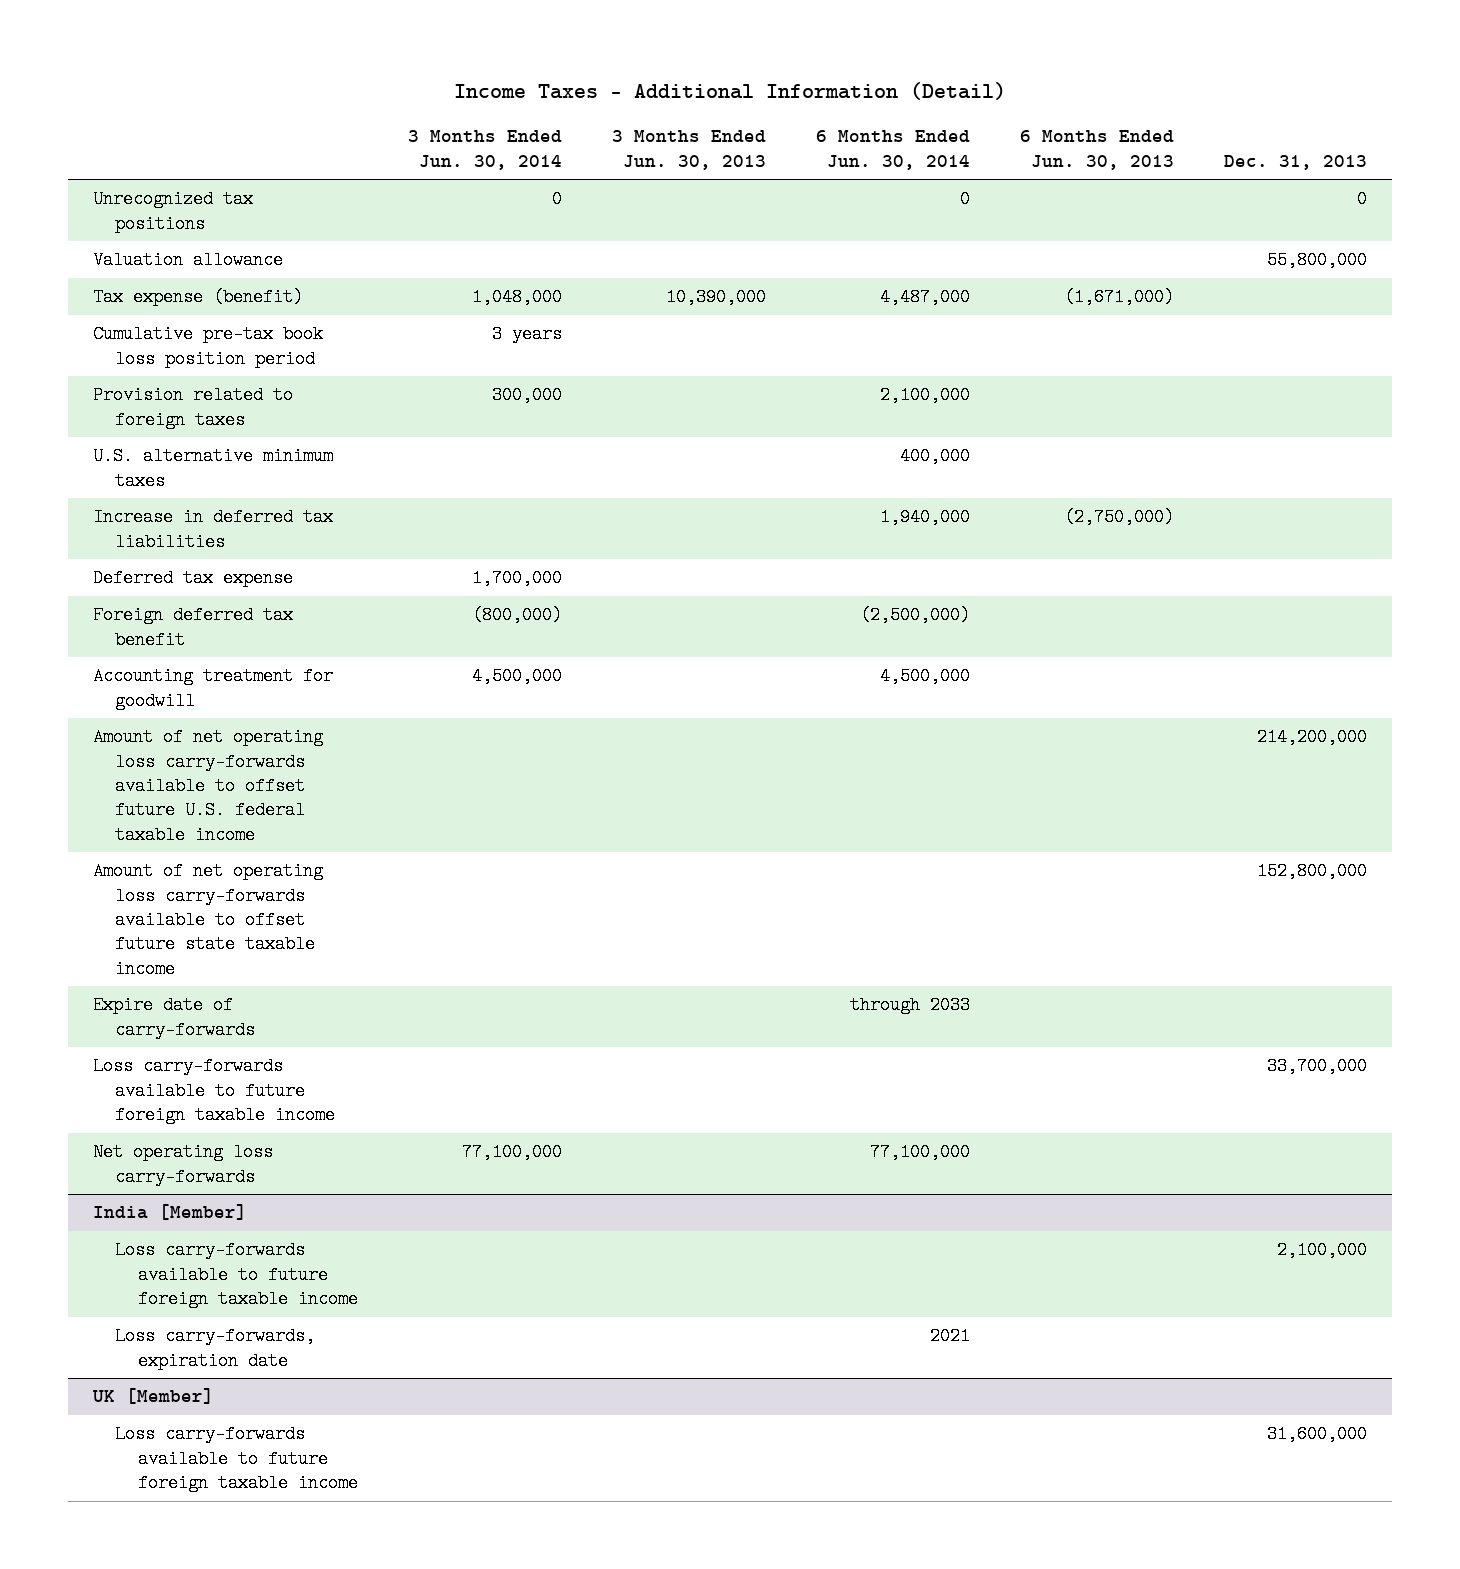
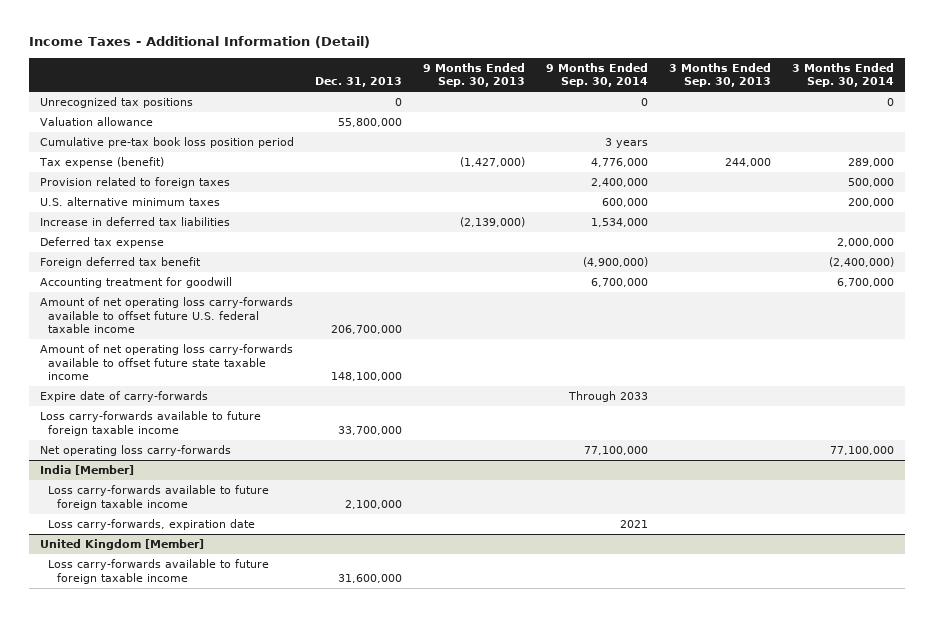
[407,130,562,170] 3 Months Ended Jun. 30, 2014 -> none
[611,130,766,170] 3 Months Ended Jun. 30, 2013 -> none
[815,130,970,170] 6 Months Ended Jun. 30, 2014 -> none
[1019,130,1174,170] 6 Months Ended Jun. 30, 2013 -> none
none -> [422,62,525,88] 9 Months Ended Sep. 30, 2013
none -> [545,62,648,88] 9 Months Ended Sep. 30, 2014
none -> [669,62,772,88] 3 Months Ended Sep. 30, 2013
none -> [792,62,895,88] 3 Months Ended Sep. 30, 2014
[92,288,303,307] Tax expense (benefit) -> [38,157,164,169] Tax expense (benefit)
[1256,728,1367,747] 214,200,000 -> [330,325,402,335] 206,700,000
[1256,862,1367,881] 152,800,000 -> [330,372,402,382] 148,100,000
[91,1388,214,1405] UK [Member] -> [39,539,204,551] United Kingdom [Member]

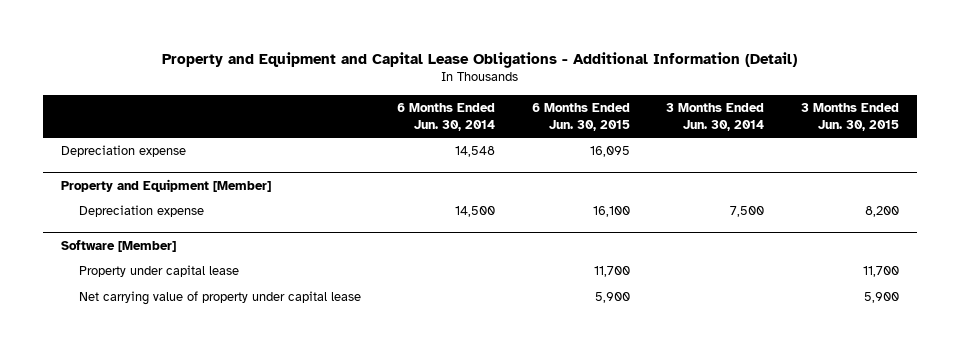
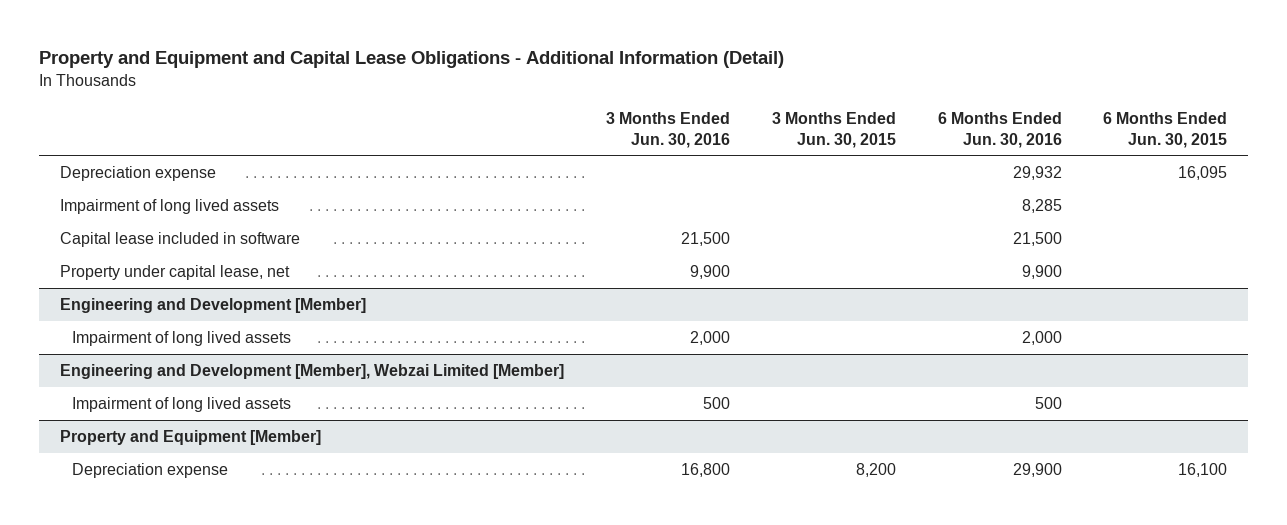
[397,103,496,131] 6 Months Ended Jun. 30, 2014 -> none
[666,103,765,131] 3 Months Ended Jun. 30, 2014 -> none
none -> [605,112,730,148] 3 Months Ended Jun. 30, 2016
none -> [937,112,1062,148] 6 Months Ended Jun. 30, 2016
none -> [60,198,280,214] Impairment of long lived assets
none -> [60,231,301,247] Capital lease included in software
none -> [60,264,291,280] Property under capital lease, net
none -> [60,297,367,313] Engineering and Development [Member]
none -> [72,330,292,346] Impairment of long lived assets
none -> [60,363,565,379] Engineering and Development [Member], Webzai Limited [Member]
none -> [72,396,292,412] Impairment of long lived assets
[61,239,177,252] Software [Member] -> none
[78,265,239,278] Property under capital lease -> none
[78,291,361,306] Net carrying value of property under capital lease -> none

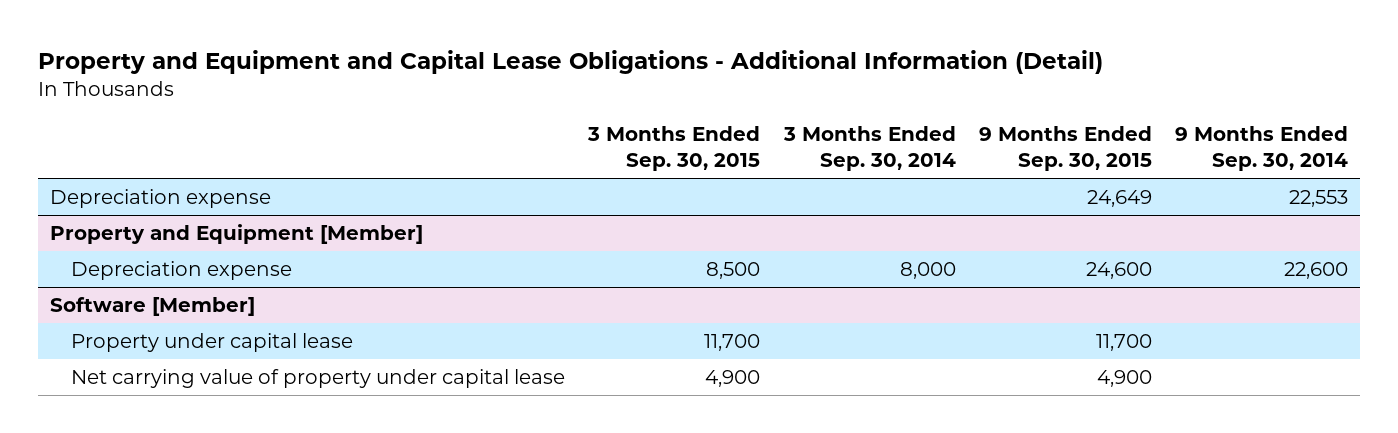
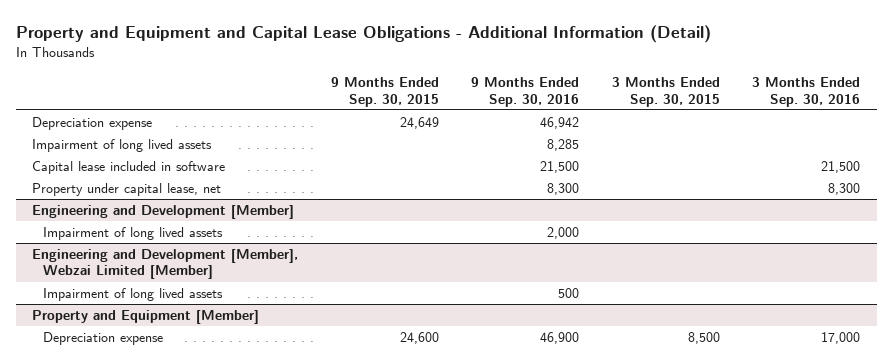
[782,126,956,172] 3 Months Ended Sep. 30, 2014 -> none
[1175,126,1349,172] 9 Months Ended Sep. 30, 2014 -> none
none -> [471,77,580,107] 9 Months Ended Sep. 30, 2016
none -> [752,77,861,107] 3 Months Ended Sep. 30, 2016
none -> [32,139,213,153] Impairment of long lived assets
none -> [32,161,226,175] Capital lease included in software
none -> [32,183,222,197] Property under capital lease, net
none -> [32,205,295,220] Engineering and Development [Member]
none -> [42,227,223,241] Impairment of long lived assets
none -> [32,249,299,280] Engineering and Development [Member], Webzai Limited [Member]
none -> [42,288,223,302] Impairment of long lived assets
[49,297,255,317] Software [Member] -> none
[70,333,353,353] Property under capital lease -> none
[70,369,565,389] Net carrying value of property under capital lease -> none

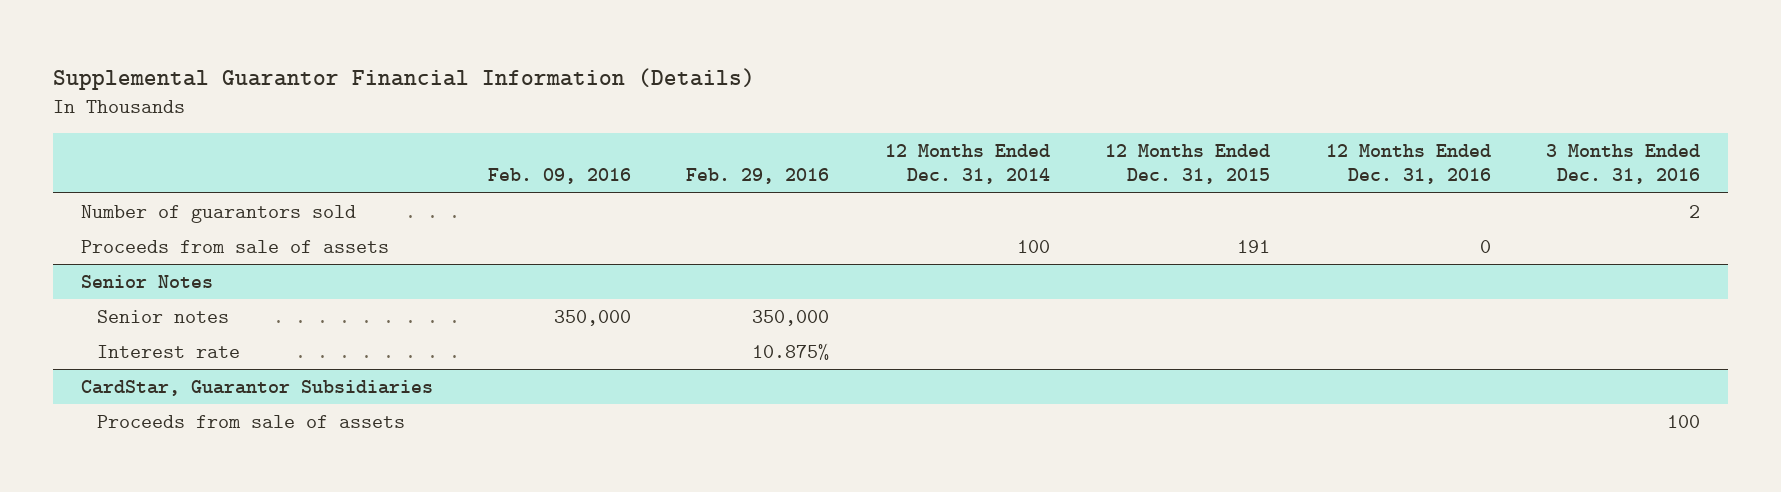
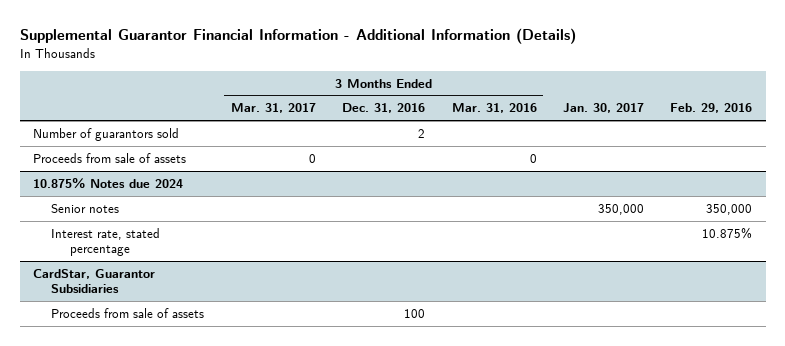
[52,67,755,90] Supplemental Guarantor Financial Information (Details) -> [19,28,576,45] Supplemental Guarantor Financial Information - Additional Information (Details)
[488,168,632,185] Feb. 09, 2016 -> none
[884,143,1050,185] 12 Months Ended Dec. 31, 2014 -> none
[1105,143,1271,185] 12 Months Ended Dec. 31, 2015 -> none
[1325,143,1491,185] 12 Months Ended Dec. 31, 2016 -> none
none -> [230,103,316,114] Mar. 31, 2017
none -> [451,103,537,114] Mar. 31, 2016
none -> [562,103,644,114] Jan. 30, 2017
[80,274,213,288] Senior Notes -> [33,177,184,188] 10.875% Notes due 2024
[96,344,240,358] Interest rate -> [51,227,161,257] Interest rate, stated percentage

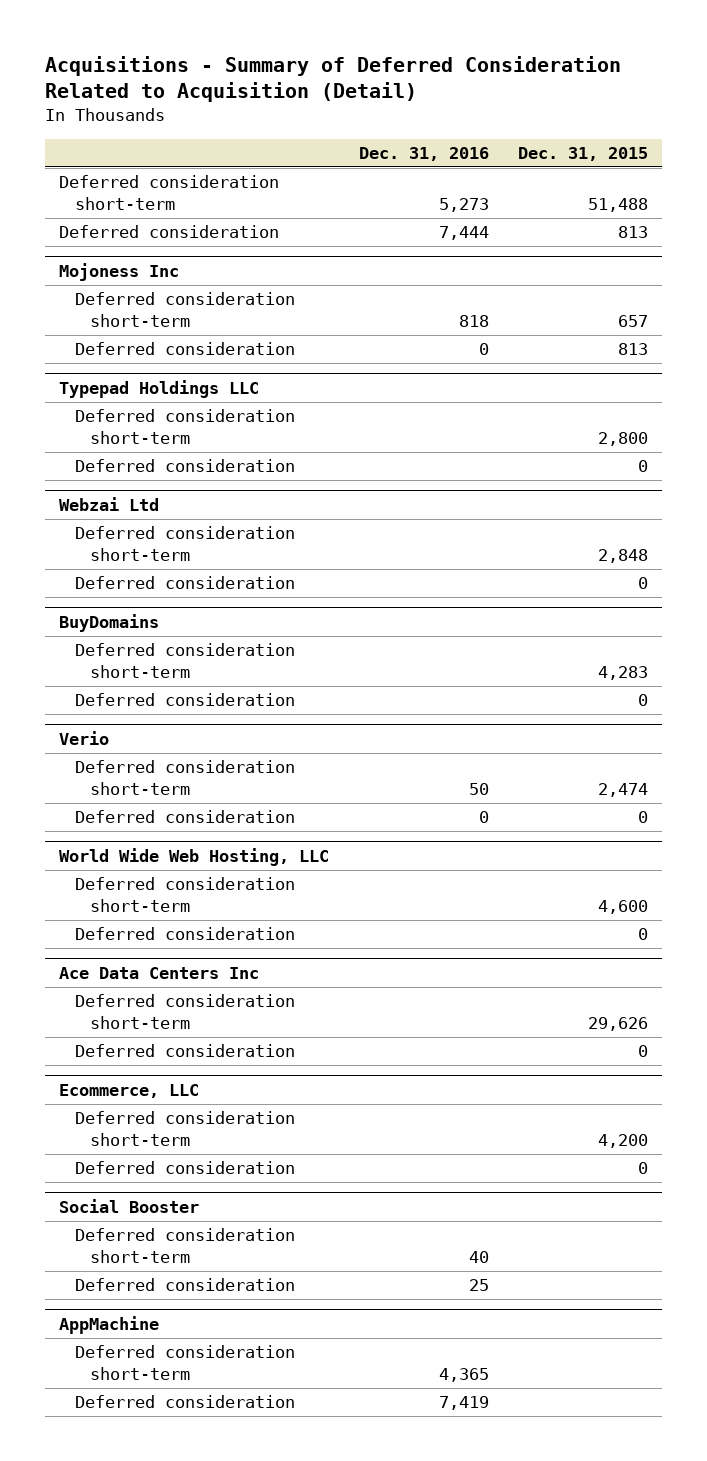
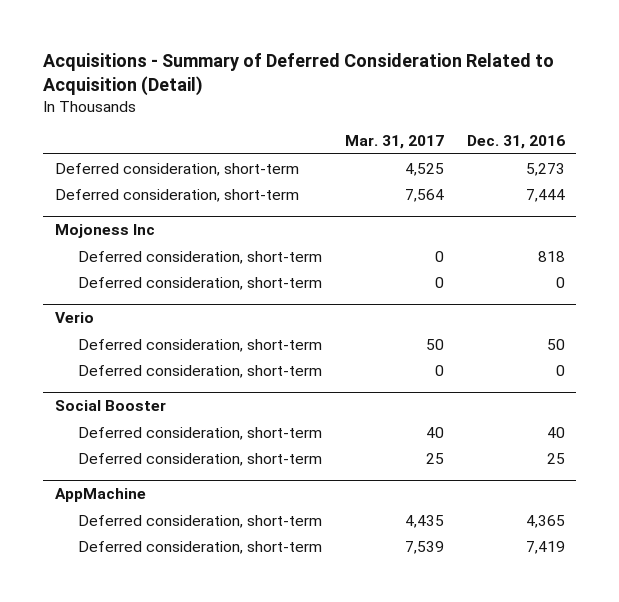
[517,146,648,161] Dec. 31, 2015 -> none
none -> [344,135,444,150] Mar. 31, 2017
[59,175,280,211] Deferred consideration short-term -> [54,162,299,176] Deferred consideration, short-term
[59,225,280,239] Deferred consideration -> [54,188,299,202] Deferred consideration, short-term
[59,380,260,399] Typepad Holdings LLC -> none
[74,409,295,445] Deferred consideration short-term -> none
[74,459,295,473] Deferred consideration -> none
[59,497,160,512] Webzai Ltd -> none
[74,526,295,562] Deferred consideration short-term -> none
[74,576,295,590] Deferred consideration -> none
[59,614,160,633] BuyDomains -> none
[74,643,295,679] Deferred consideration short-term -> none
[74,693,295,707] Deferred consideration -> none
[74,292,295,328] Deferred consideration short-term -> [78,250,323,264] Deferred consideration, short-term
[74,342,295,356] Deferred consideration -> [78,276,323,290] Deferred consideration, short-term
[59,848,330,867] World Wide Web Hosting, LLC -> none
[74,877,295,913] Deferred consideration short-term -> none
[74,927,295,941] Deferred consideration -> none
[59,967,260,980] Ace Data Centers Inc -> none
[74,994,295,1030] Deferred consideration short-term -> none
[74,1044,295,1058] Deferred consideration -> none
[59,1084,200,1099] Ecommerce, LLC -> none
[74,1111,295,1147] Deferred consideration short-term -> none
[74,1161,295,1175] Deferred consideration -> none
[74,760,295,796] Deferred consideration short-term -> [78,338,323,352] Deferred consideration, short-term
[74,810,295,824] Deferred consideration -> [78,364,323,378] Deferred consideration, short-term
[74,1228,295,1264] Deferred consideration short-term -> [78,426,323,440] Deferred consideration, short-term
[74,1278,295,1292] Deferred consideration -> [78,452,323,466] Deferred consideration, short-term
[74,1345,295,1381] Deferred consideration short-term -> [78,514,323,528] Deferred consideration, short-term
[74,1395,295,1409] Deferred consideration -> [78,540,323,554] Deferred consideration, short-term

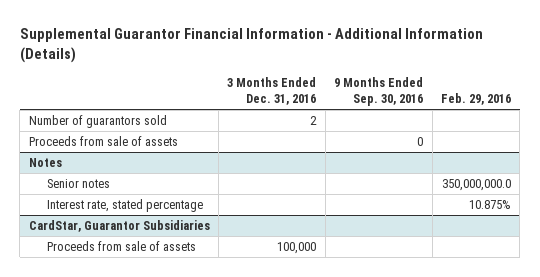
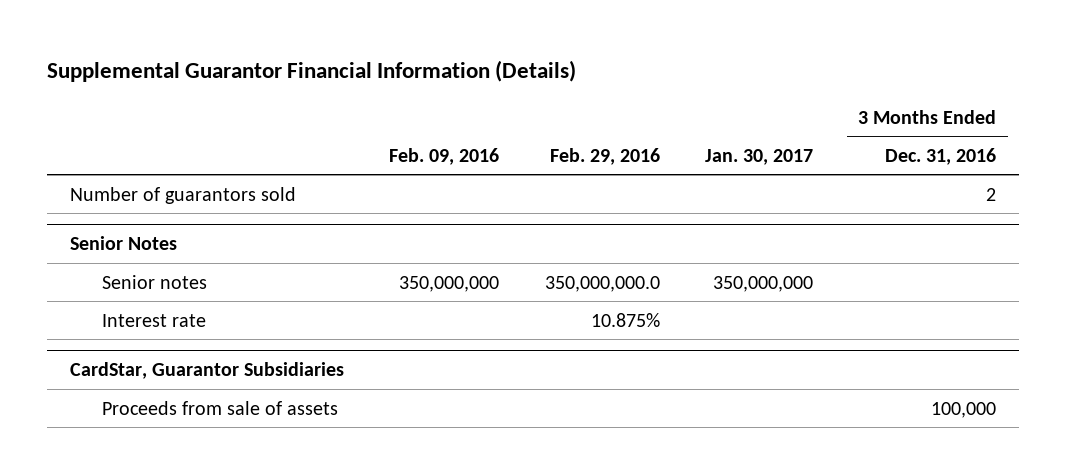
[19,28,483,64] Supplemental Guarantor Financial Information - Additional Information (Details) -> [47,60,577,83] Supplemental Guarantor Financial Information (Details)
[334,76,424,107] 9 Months Ended Sep. 30, 2016 -> none
none -> [389,147,500,165] Feb. 09, 2016
none -> [704,148,813,165] Jan. 30, 2017
[28,135,178,146] Proceeds from sale of assets -> none
[28,157,62,167] Notes -> [70,236,178,251] Senior Notes
[47,198,204,212] Interest rate, stated percentage -> [101,313,206,327] Interest rate

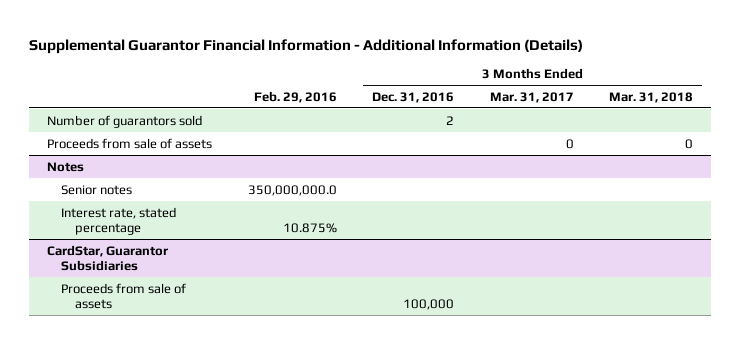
[47,60,577,83] Supplemental Guarantor Financial Information (Details) -> [29,38,584,54] Supplemental Guarantor Financial Information - Additional Information (Details)
[389,147,500,165] Feb. 09, 2016 -> none
[704,148,813,165] Jan. 30, 2017 -> none
none -> [489,91,574,103] Mar. 31, 2017
none -> [609,91,694,103] Mar. 31, 2018
none -> [47,137,213,149] Proceeds from sale of assets
[70,236,178,251] Senior Notes -> [47,161,85,172] Notes
[101,313,206,327] Interest rate -> [61,206,177,235] Interest rate, stated percentage

